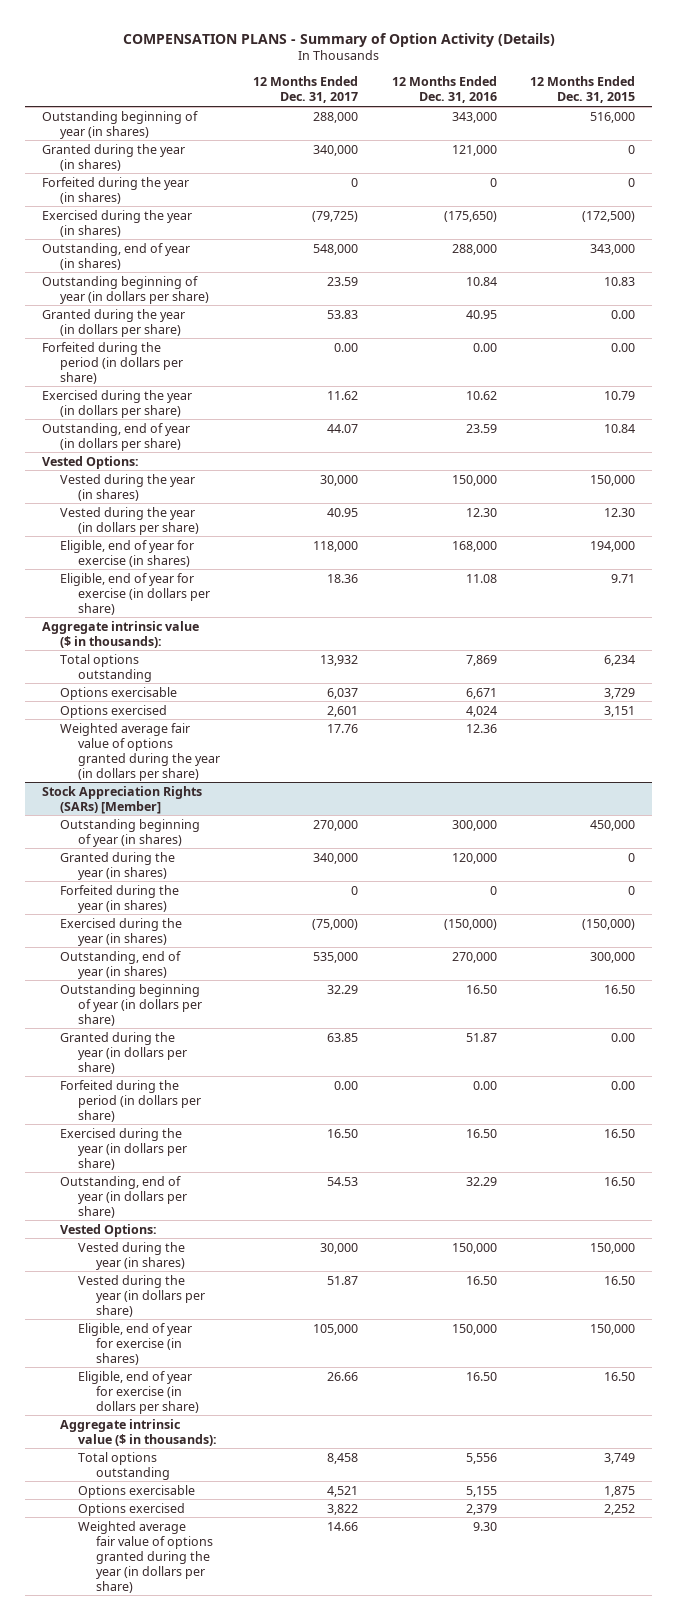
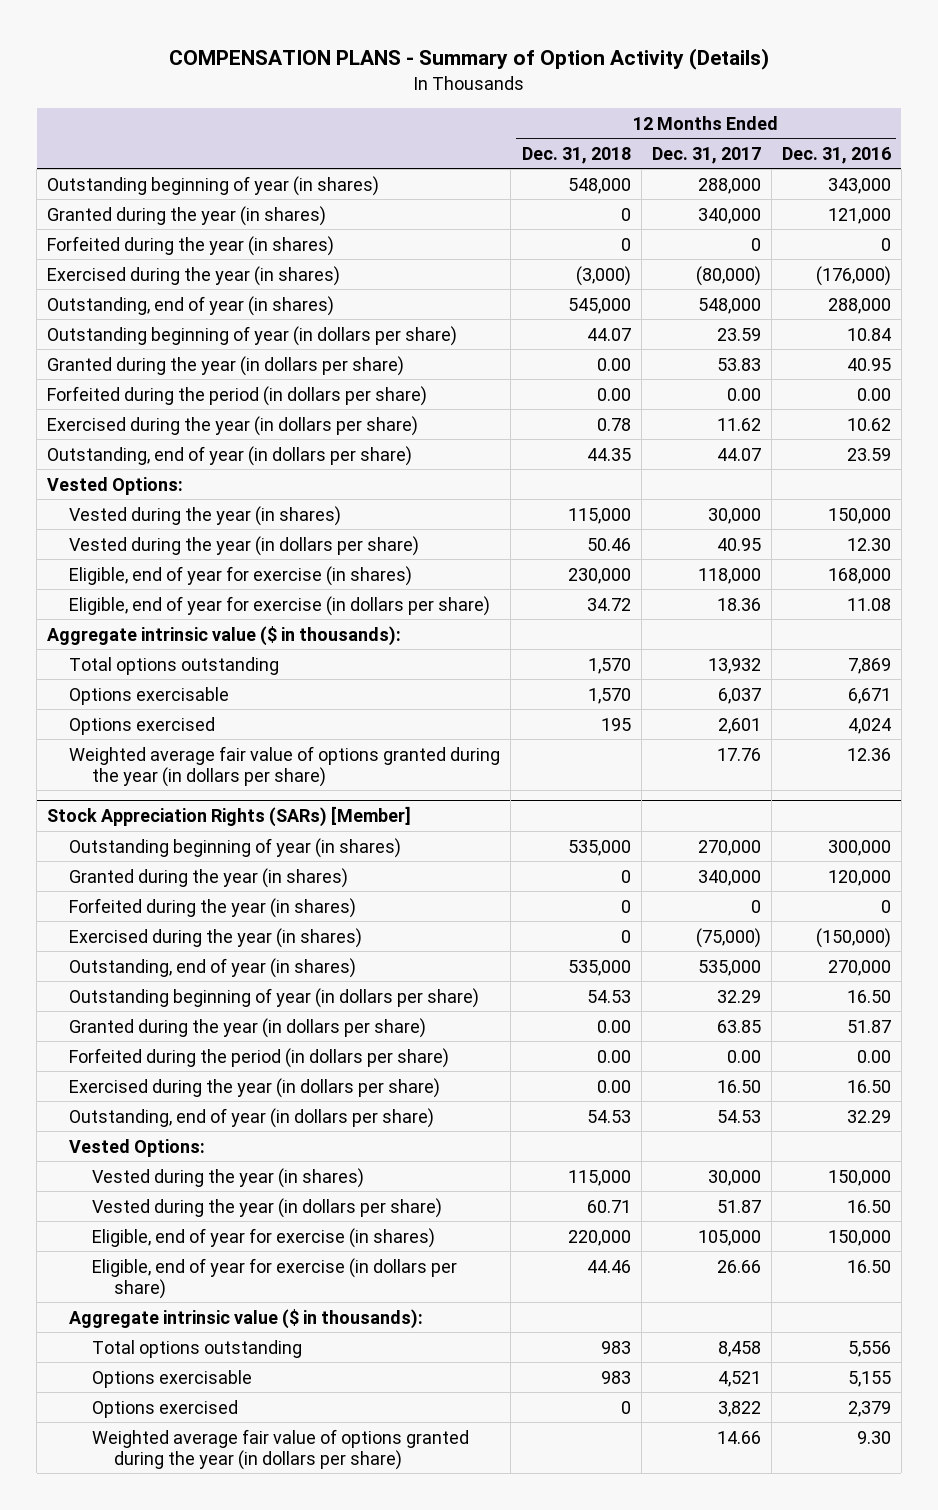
[530,76,636,104] 12 Months Ended Dec. 31, 2015 -> none
none -> [521,146,631,164] Dec. 31, 2018
[312,210,359,222] (79,725) -> [695,265,761,286] (80,000)
[443,210,497,222] (175,650) -> [815,265,891,286] (176,000)

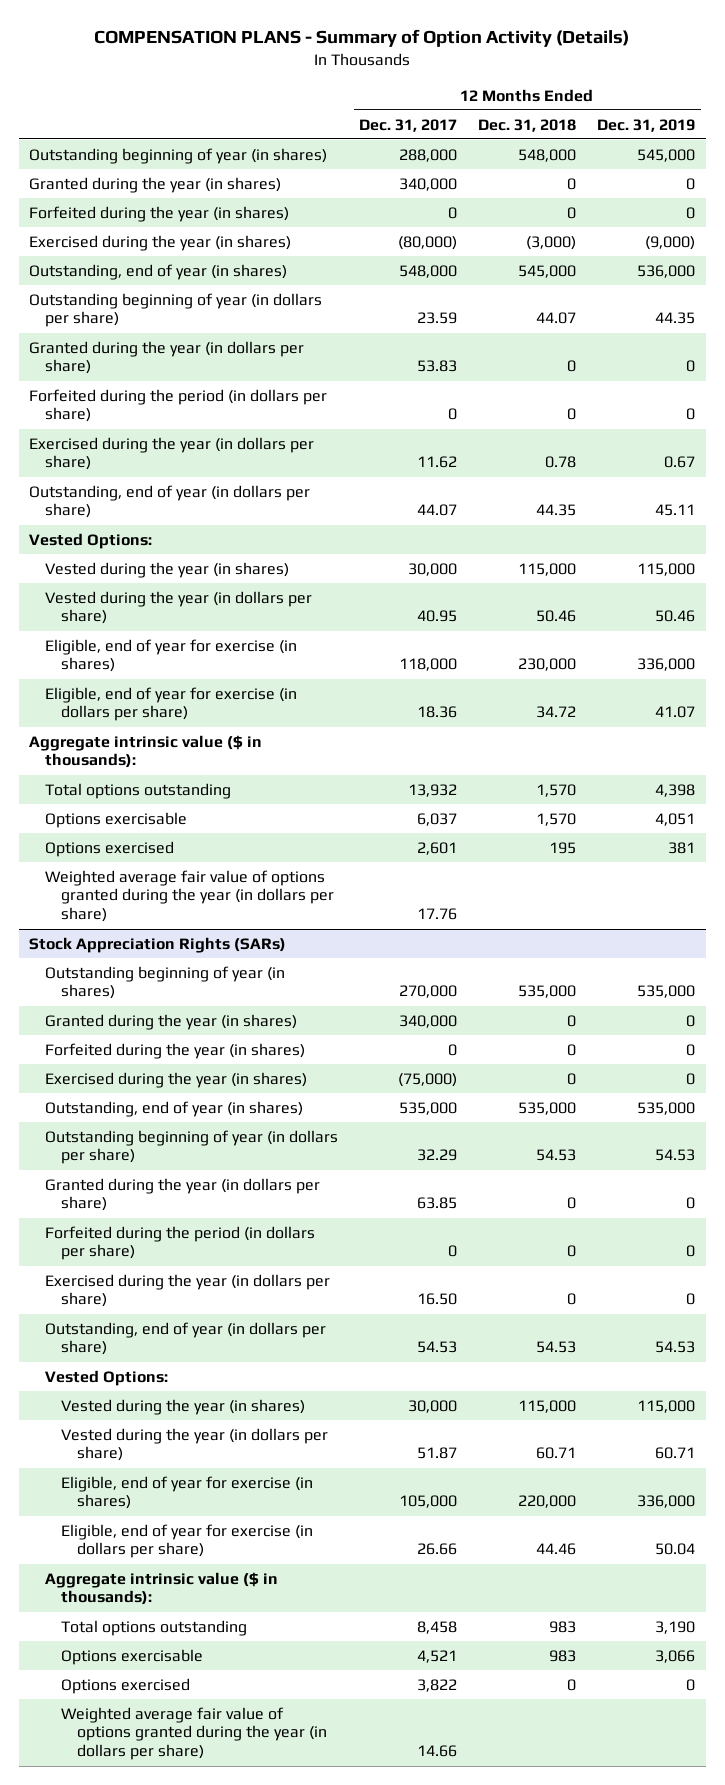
[781,146,891,164] Dec. 31, 2016 -> none
none -> [597,118,696,132] Dec. 31, 2019
[596,357,631,371] 0.00 -> [567,360,577,373] 0
[596,387,631,401] 0.00 -> [567,408,577,421] 0
[726,387,761,401] 0.00 -> [448,408,458,421] 0
[47,806,412,828] Stock Appreciation Rights (SARs) [Member] -> [29,936,287,953] Stock Appreciation Rights (SARs)
[596,1019,631,1033] 0.00 -> [567,1197,577,1210] 0
[596,1049,631,1063] 0.00 -> [567,1245,577,1258] 0
[726,1049,761,1063] 0.00 -> [448,1245,458,1258] 0
[596,1079,631,1093] 0.00 -> [567,1293,577,1306] 0

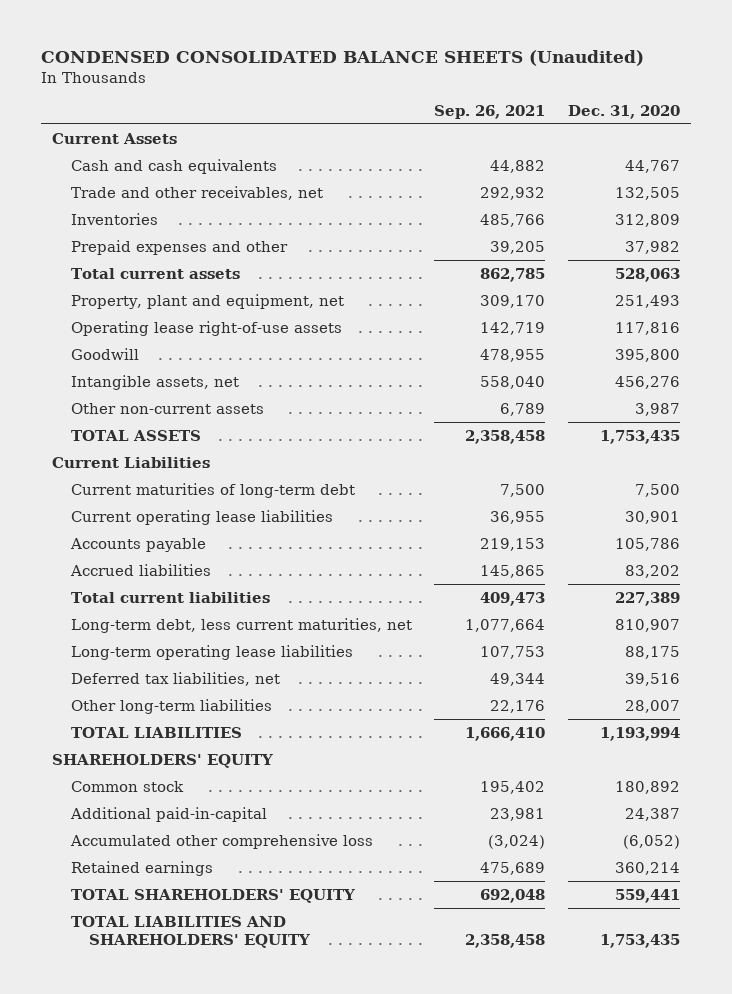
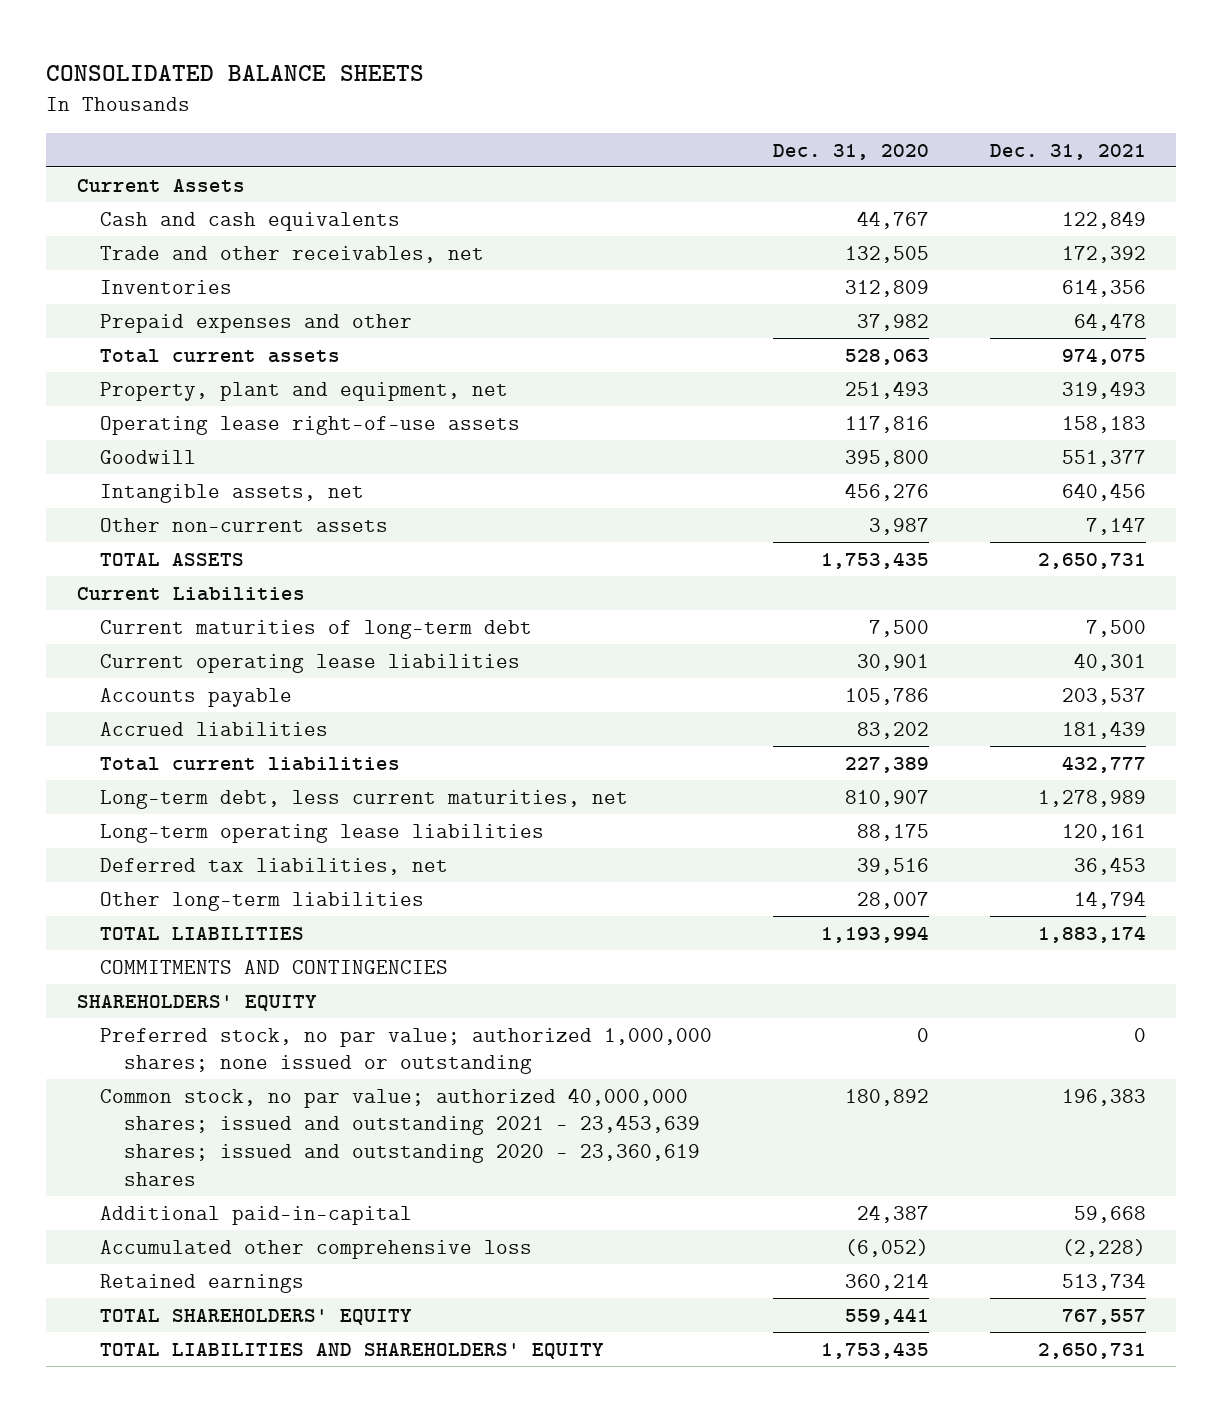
[40,50,644,67] CONDENSED CONSOLIDATED BALANCE SHEETS (Unaudited) -> [46,64,425,81] CONSOLIDATED BALANCE SHEETS
[434,104,546,119] Sep. 26, 2021 -> none
none -> [989,143,1146,160] Dec. 31, 2021
none -> [100,959,449,974] COMMITMENTS AND CONTINGENCIES
none -> [100,1027,713,1075] Preferred stock, no par value; authorized 1,000,000 shares; none issued or outstanding
[70,780,184,792] Common stock -> [100,1087,700,1186] Common stock, no par value; authorized 40,000,000 shares; issued and outstanding 2021 - 23,453,639 shares; issued and outstanding 2020 - 23,360,619 shares

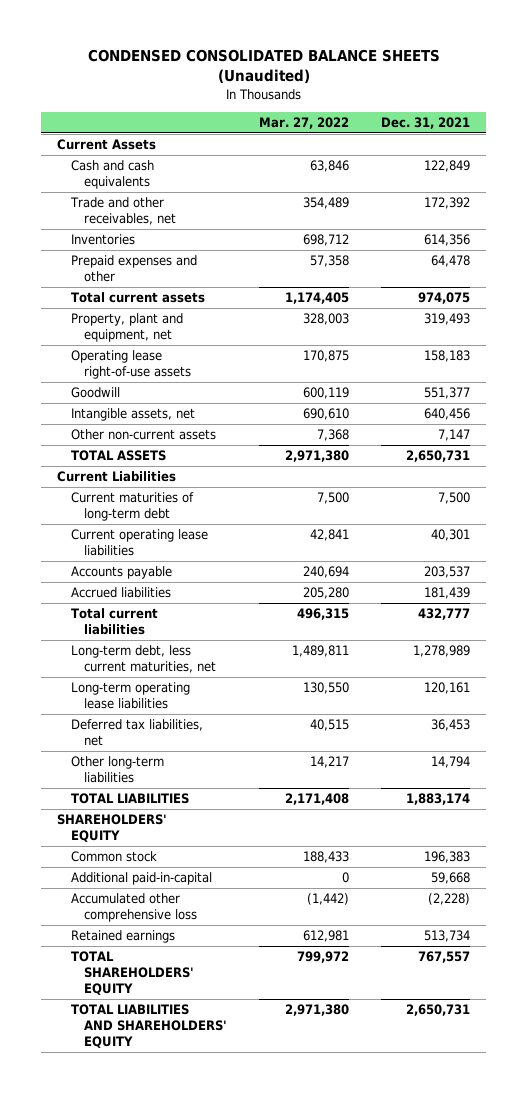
[46,64,425,81] CONSOLIDATED BALANCE SHEETS -> [87,49,440,84] CONDENSED CONSOLIDATED BALANCE SHEETS (Unaudited)
[772,143,929,160] Dec. 31, 2020 -> none
none -> [259,116,350,129] Mar. 27, 2022
[100,959,449,974] COMMITMENTS AND CONTINGENCIES -> none
[100,1027,713,1075] Preferred stock, no par value; authorized 1,000,000 shares; none issued or outstanding -> none
[100,1087,700,1186] Common stock, no par value; authorized 40,000,000 shares; issued and outstanding 2021 - 23,453,639 shares; issued and outstanding 2020 - 23,360,619 shares -> [70,851,157,863] Common stock

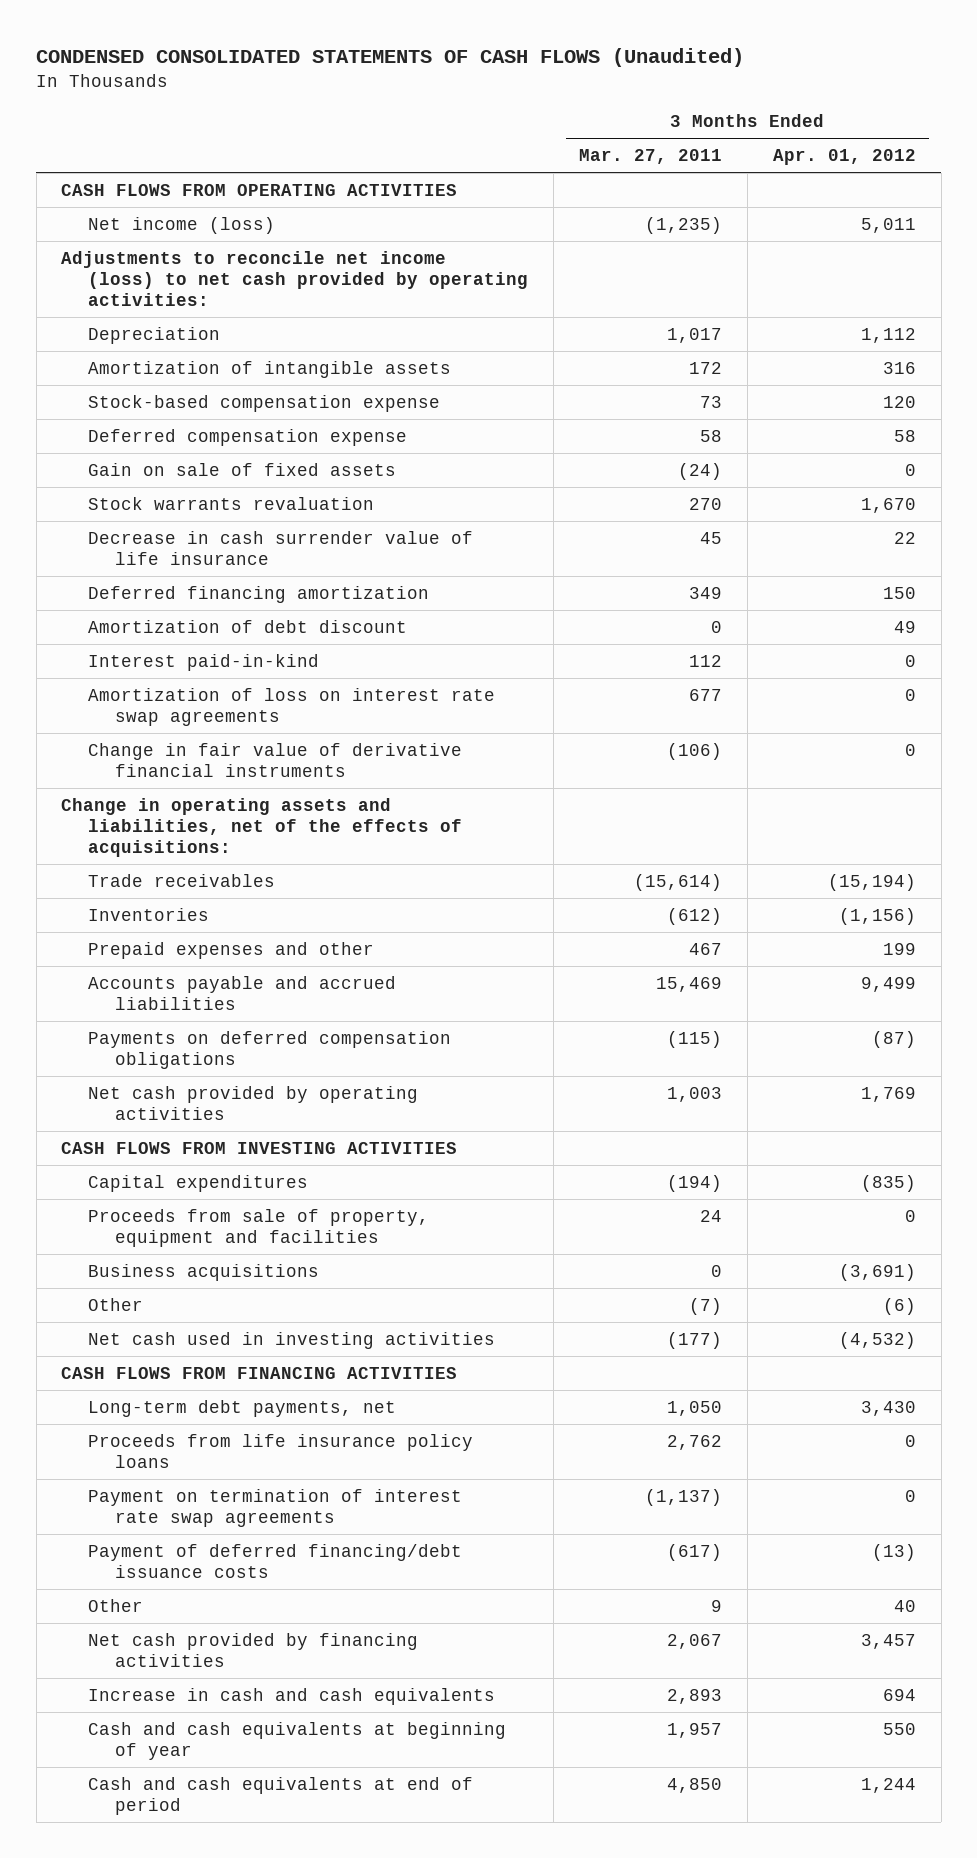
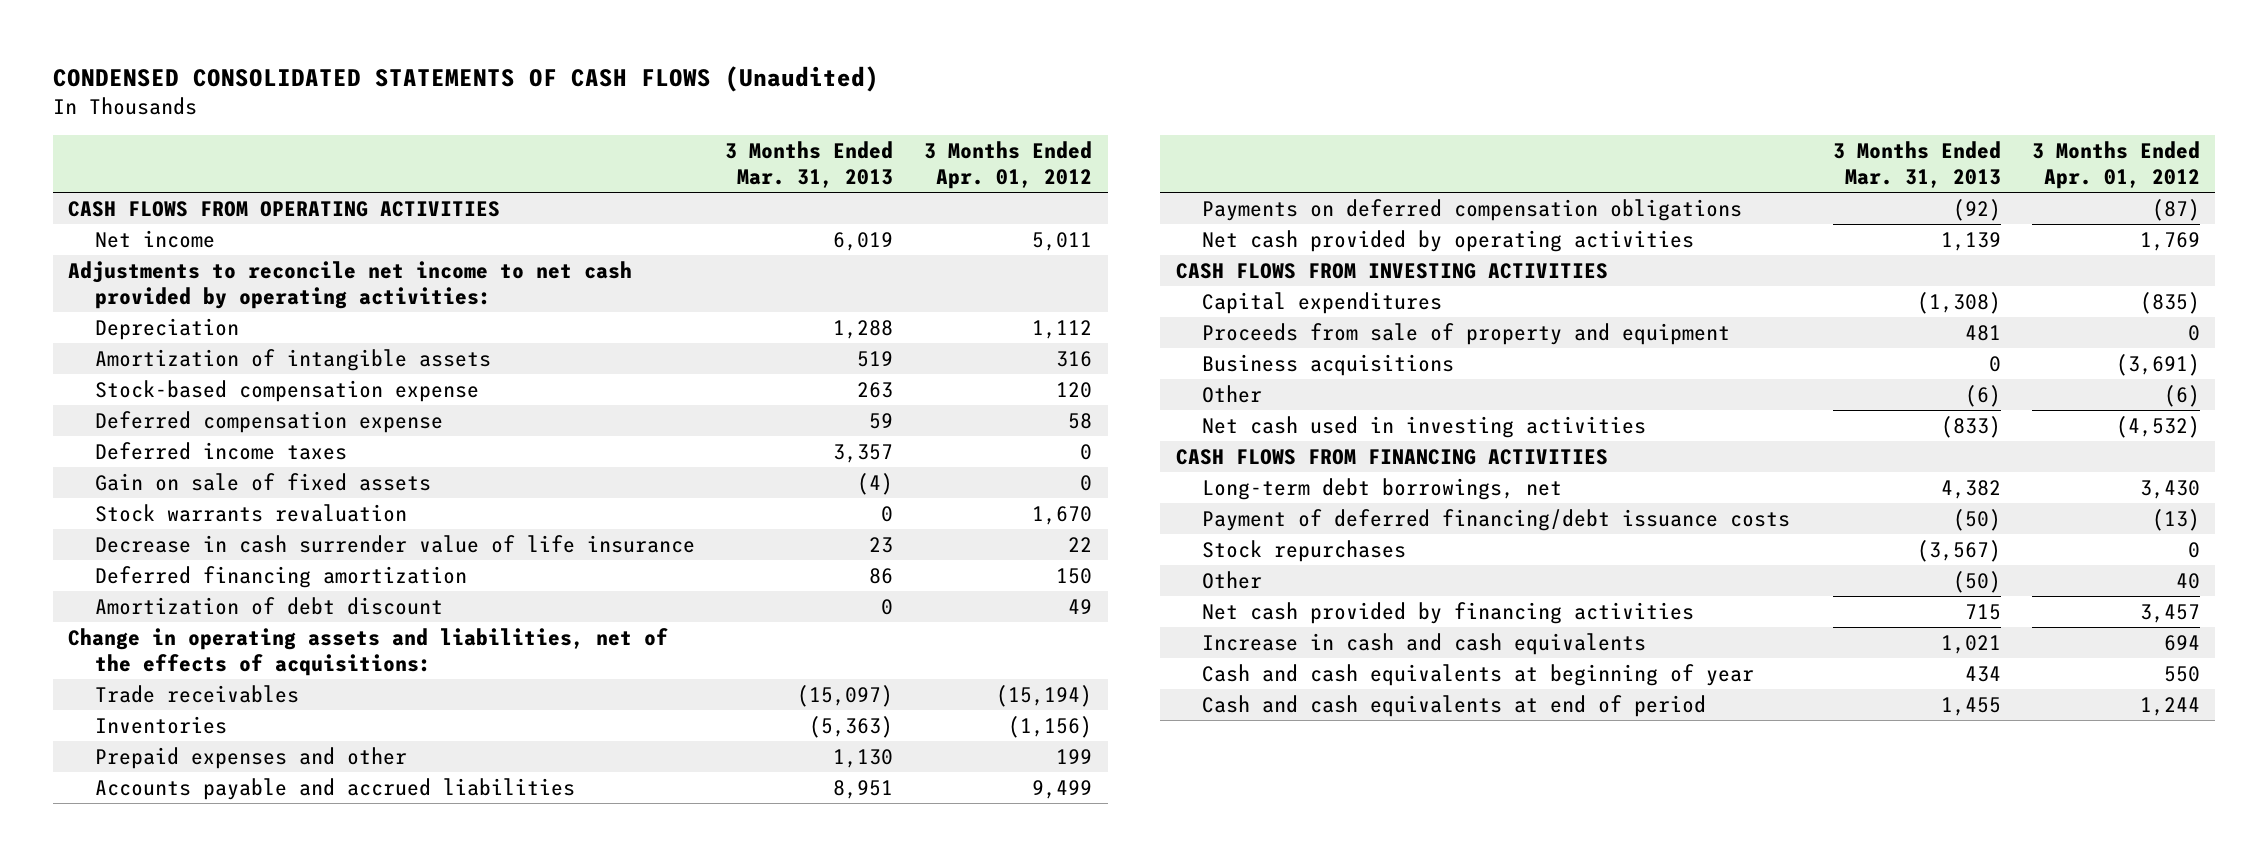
[578,149,722,165] Mar. 27, 2011 -> none
none -> [725,141,894,188] 3 Months Ended Mar. 31, 2013
[88,216,276,234] Net income (loss) -> [94,230,215,249] Net income
[61,250,529,306] Adjustments to reconcile net income (loss) to net cash provided by operating activities: -> [68,261,633,309] Adjustments to reconcile net income to net cash provided by operating activities:
none -> [94,442,347,461] Deferred income taxes
[88,653,320,671] Interest paid-in-kind -> none
[88,687,496,726] Amortization of loss on interest rate swap agreements -> none
[88,742,463,777] Change in fair value of derivative financial instruments -> none
[88,1208,430,1247] Proceeds from sale of property, equipment and facilities -> [1202,323,1731,346] Proceeds from sale of property and equipment
[88,1433,474,1468] Proceeds from life insurance policy loans -> none
[88,1488,463,1527] Payment on termination of interest rate swap agreements -> none
[88,1399,397,1417] Long-term debt payments, net -> [1202,478,1563,501] Long-term debt borrowings, net
none -> [1202,540,1407,563] Stock repurchases

